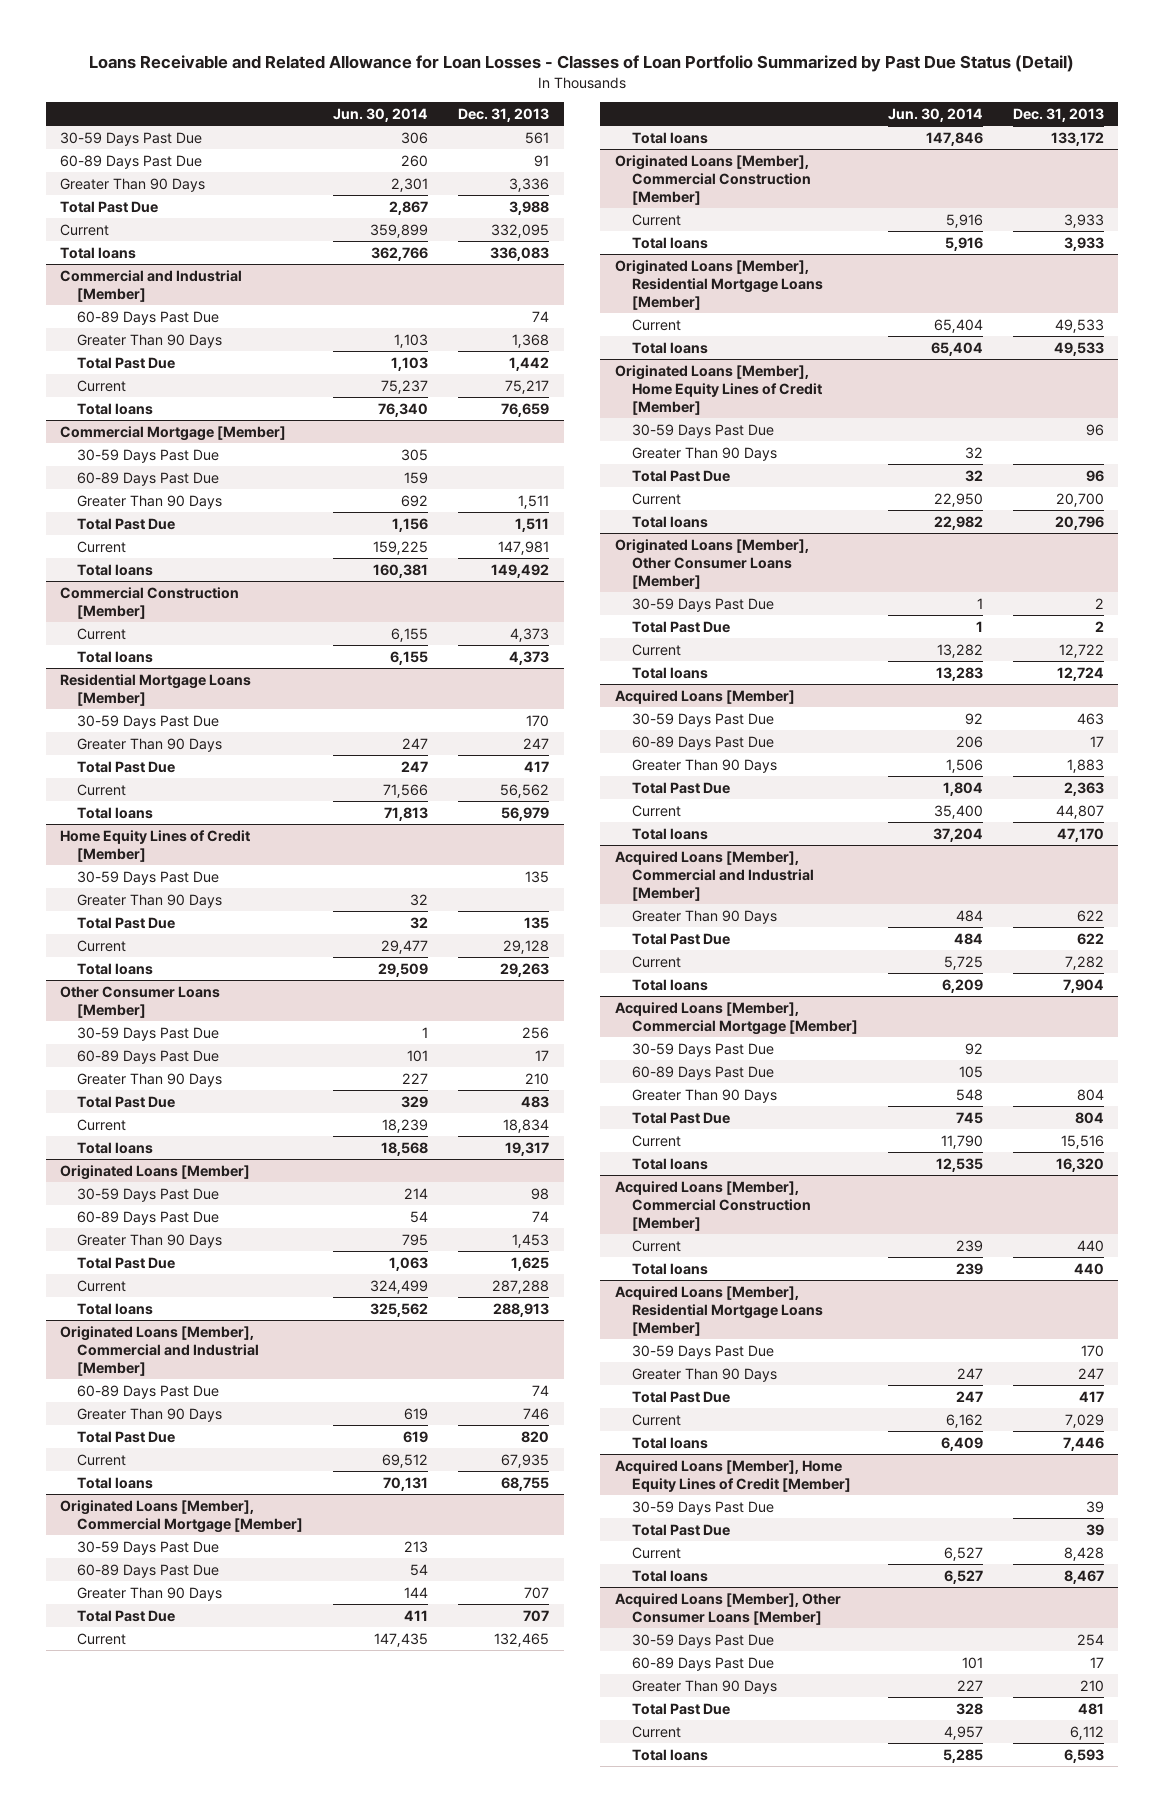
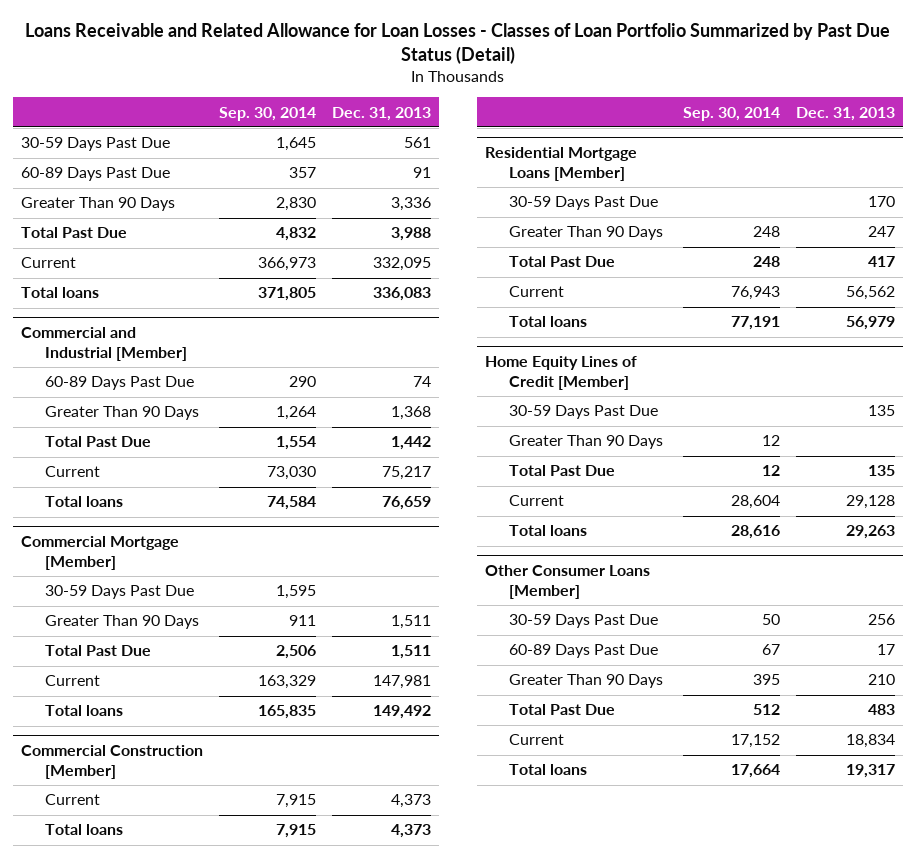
[333,108,429,123] Jun. 30, 2014 -> none
none -> [218,106,316,121] Sep. 30, 2014
[77,471,220,486] 60-89 Days Past Due -> none
[60,1164,251,1180] Originated Loans [Member] -> none
[77,1187,220,1202] 30-59 Days Past Due -> none
[77,1210,220,1225] 60-89 Days Past Due -> none
[77,1233,223,1248] Greater Than 90 Days -> none
[77,1256,176,1269] Total Past Due -> none
[77,1279,127,1292] Current -> none
[77,1302,154,1315] Total loans -> none
[60,1325,260,1376] Originated Loans [Member], Commercial and Industrial [Member] -> none
[77,1384,220,1399] 60-89 Days Past Due -> none
[77,1407,223,1422] Greater Than 90 Days -> none
[77,1430,176,1443] Total Past Due -> none
[77,1453,127,1466] Current -> none
[77,1476,154,1489] Total loans -> none
[60,1499,304,1533] Originated Loans [Member], Commercial Mortgage [Member] -> none
[77,1540,220,1555] 30-59 Days Past Due -> none
[77,1563,220,1578] 60-89 Days Past Due -> none
[77,1586,223,1601] Greater Than 90 Days -> none
[77,1609,176,1622] Total Past Due -> none
[77,1632,127,1645] Current -> none
[632,131,709,144] Total loans -> none
[615,154,812,205] Originated Loans [Member], Commercial Construction [Member] -> none
[632,213,682,226] Current -> none
[632,236,709,249] Total loans -> none
[615,259,824,310] Originated Loans [Member], Residential Mortgage Loans [Member] -> none
[632,318,682,331] Current -> none
[632,341,709,354] Total loans -> none
[615,364,823,415] Originated Loans [Member], Home Equity Lines of Credit [Member] -> none
[632,423,775,438] 30-59 Days Past Due -> none
[632,446,778,461] Greater Than 90 Days -> none
[632,469,731,482] Total Past Due -> none
[632,492,682,505] Current -> none
[632,515,709,528] Total loans -> none
[615,538,810,589] Originated Loans [Member], Other Consumer Loans [Member] -> none
[632,597,775,612] 30-59 Days Past Due -> none
[632,620,731,633] Total Past Due -> none
[632,643,682,656] Current -> none
[632,666,709,679] Total loans -> none
[615,689,796,704] Acquired Loans [Member] -> none
[632,712,775,727] 30-59 Days Past Due -> none
[632,735,775,750] 60-89 Days Past Due -> none
[632,758,778,773] Greater Than 90 Days -> none
[632,781,731,794] Total Past Due -> none
[632,804,682,817] Current -> none
[632,827,709,840] Total loans -> none
[615,850,815,901] Acquired Loans [Member], Commercial and Industrial [Member] -> none
[632,909,778,924] Greater Than 90 Days -> none
[632,932,731,945] Total Past Due -> none
[632,955,682,968] Current -> none
[632,978,709,991] Total loans -> none
[615,1001,859,1035] Acquired Loans [Member], Commercial Mortgage [Member] -> none
[632,1042,775,1057] 30-59 Days Past Due -> none
[632,1065,775,1080] 60-89 Days Past Due -> none
[632,1088,778,1103] Greater Than 90 Days -> none
[632,1111,731,1124] Total Past Due -> none
[632,1134,682,1147] Current -> none
[632,1157,709,1170] Total loans -> none
[615,1180,812,1231] Acquired Loans [Member], Commercial Construction [Member] -> none
[632,1239,682,1252] Current -> none
[632,1262,709,1275] Total loans -> none
[615,1285,824,1336] Acquired Loans [Member], Residential Mortgage Loans [Member] -> none
[632,1344,775,1359] 30-59 Days Past Due -> none
[632,1367,778,1382] Greater Than 90 Days -> none
[632,1390,731,1403] Total Past Due -> none
[632,1413,682,1426] Current -> none
[632,1436,709,1449] Total loans -> none
[615,1459,852,1492] Acquired Loans [Member], Home Equity Lines of Credit [Member] -> none
[632,1500,775,1515] 30-59 Days Past Due -> none
[632,1523,731,1536] Total Past Due -> none
[632,1546,682,1559] Current -> none
[632,1569,709,1582] Total loans -> none
[615,1592,842,1625] Acquired Loans [Member], Other Consumer Loans [Member] -> none
[632,1633,775,1648] 30-59 Days Past Due -> none
[632,1656,775,1671] 60-89 Days Past Due -> none
[632,1679,778,1694] Greater Than 90 Days -> none
[632,1702,731,1715] Total Past Due -> none
[632,1725,682,1738] Current -> none
[632,1748,709,1761] Total loans -> none

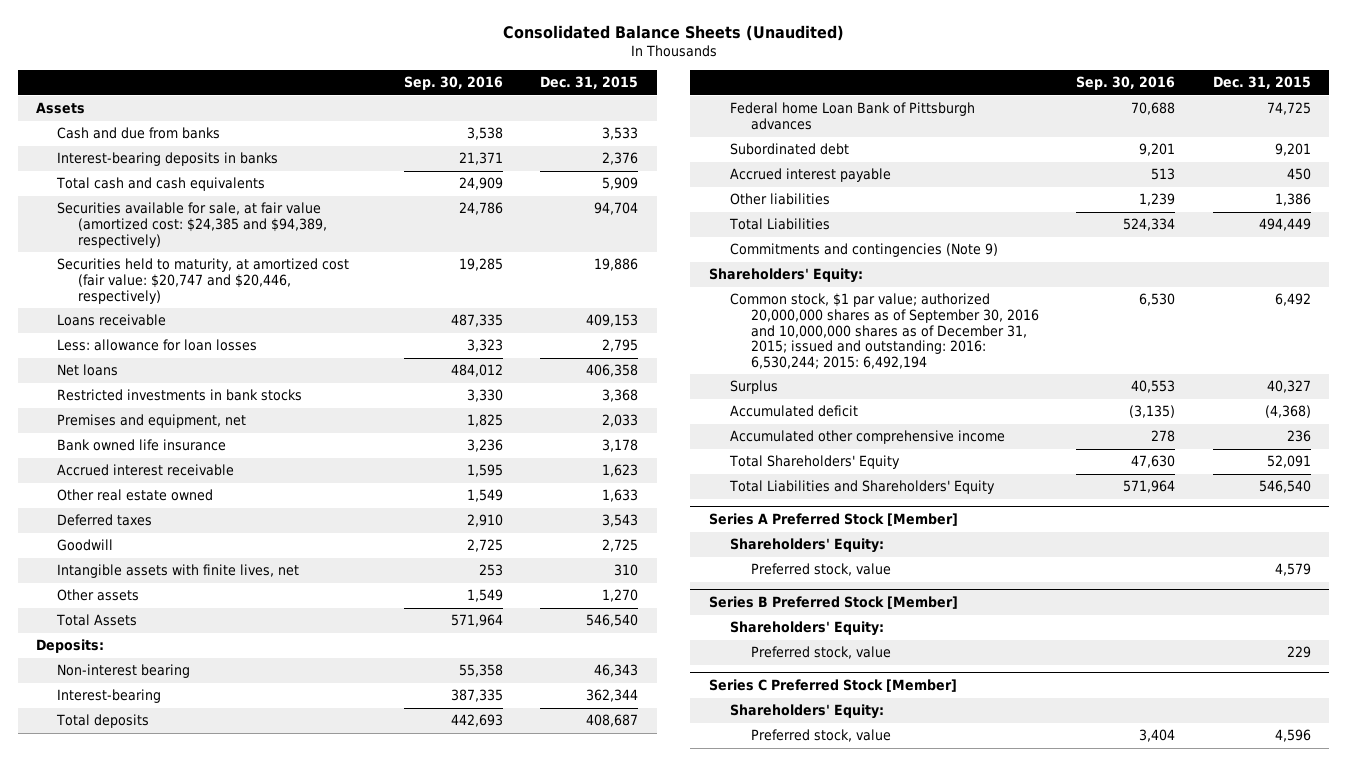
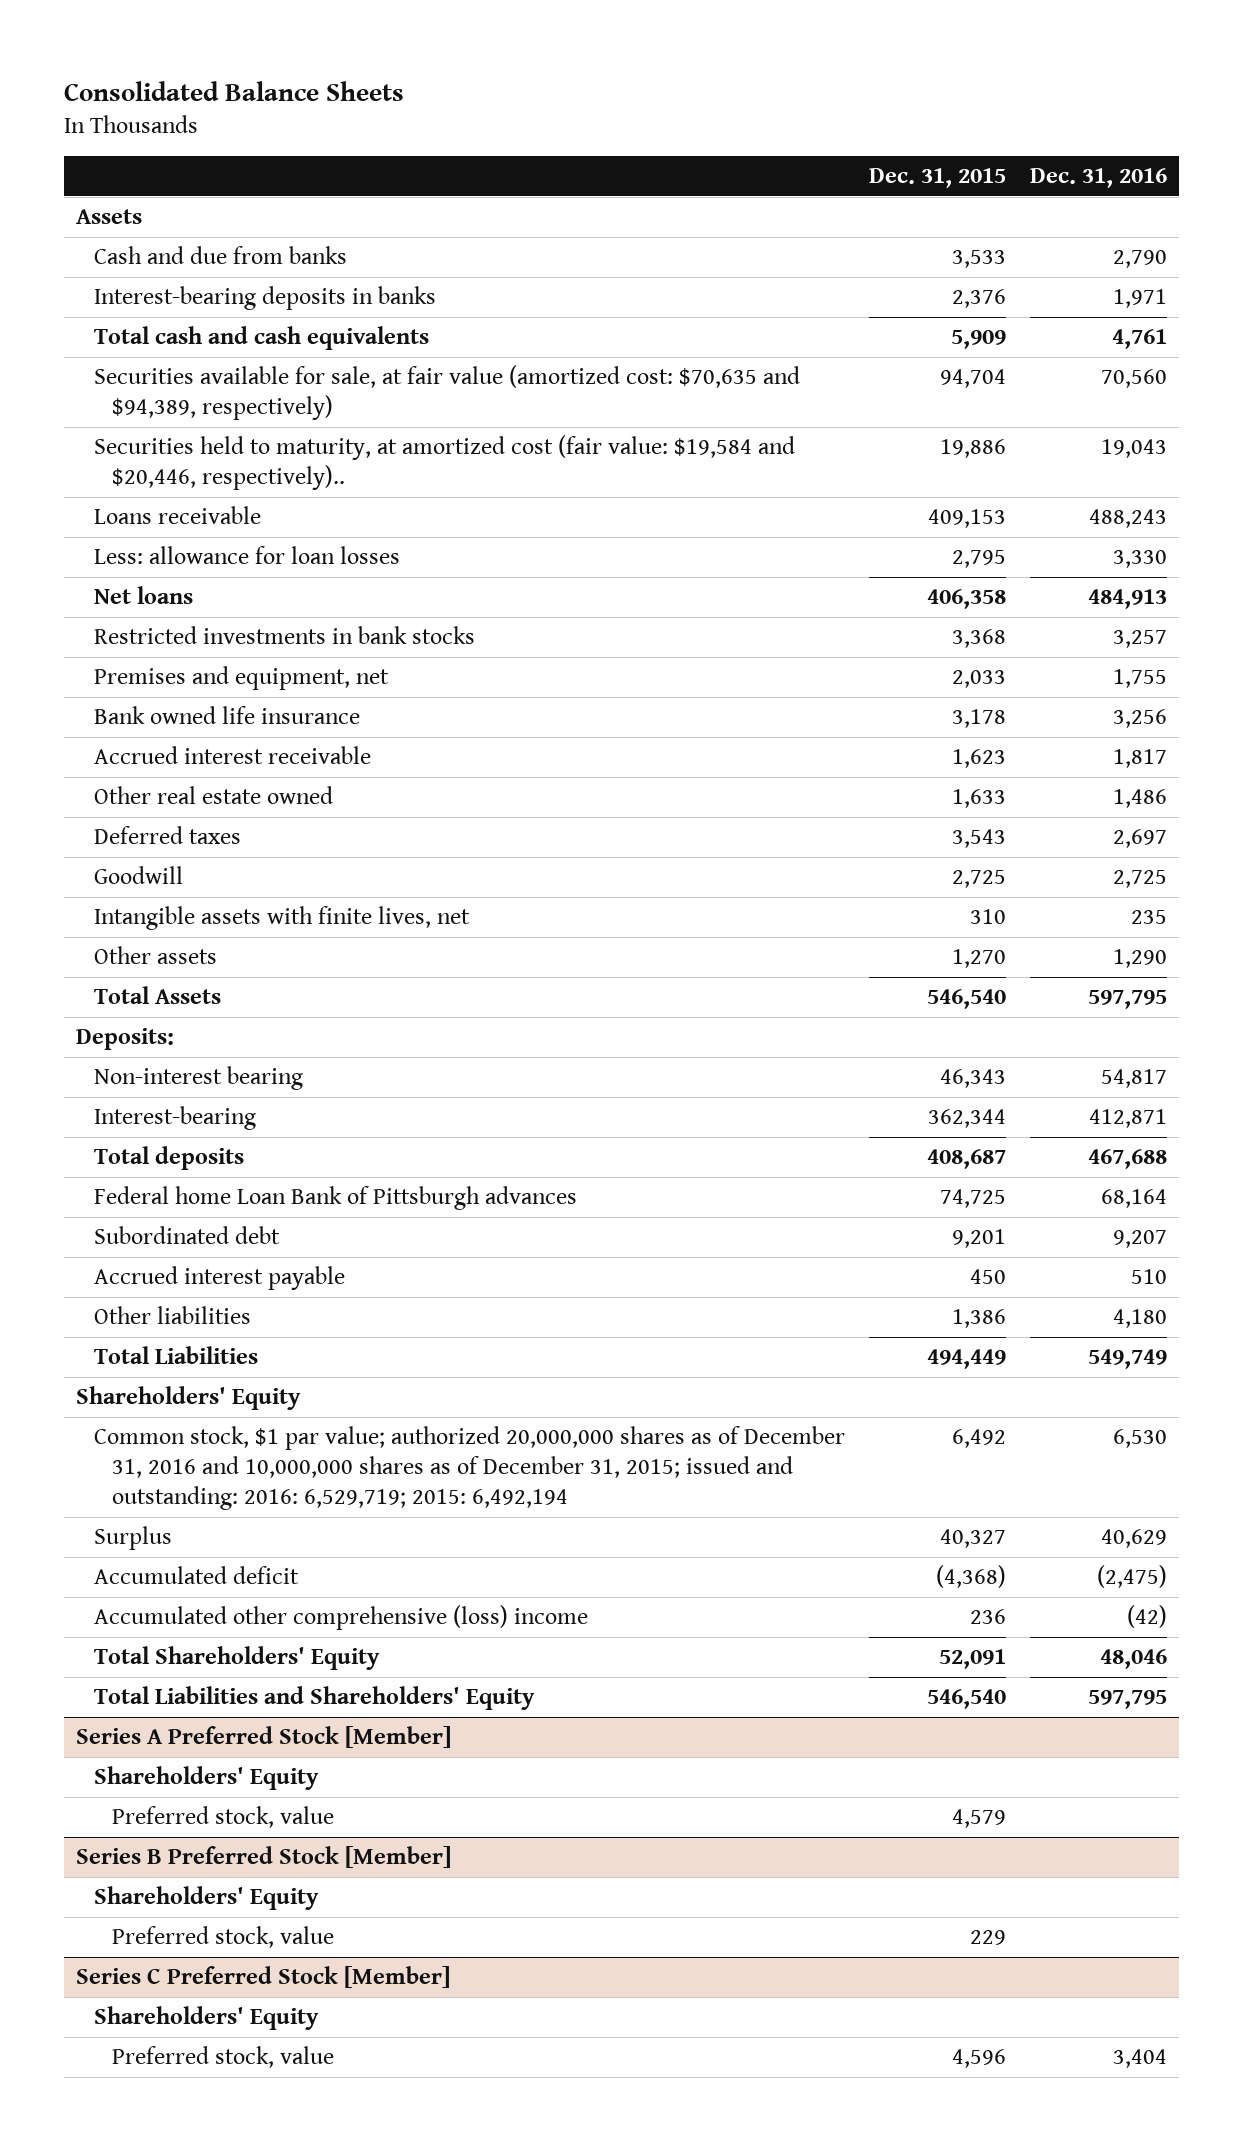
[502,25,844,42] Consolidated Balance Sheets (Unaudited) -> [64,80,405,101] Consolidated Balance Sheets
[403,76,503,91] Sep. 30, 2016 -> none
none -> [1030,168,1168,189] Dec. 31, 2016
[57,202,328,248] Securities available for sale, at fair value (amortized cost: $24,385 and $94,389, respectively) -> [94,365,801,421] Securities available for sale, at fair value (amortized cost: $70,635 and $94,389, respectively)
[57,258,350,304] Securities held to maturity, at amortized cost (fair value: $20,747 and $20,446, respectively) -> [94,435,796,491] Securities held to maturity, at amortized cost (fair value: $19,584 and $20,446, respectively)..
[729,243,998,258] Commitments and contingencies (Note 9) -> none
[708,268,863,284] Shareholders' Equity: -> [76,1386,302,1411] Shareholders' Equity
[729,293,1039,369] Common stock, $1 par value; authorized 20,000,000 shares as of September 30, 2016 and 10,000,000 shares as of December 31, 2015; issued and outstanding: 2016: 6,530,244; 2015: 6,492,194 -> [94,1426,846,1511] Common stock, $1 par value; authorized 20,000,000 shares as of December 31, 2016 and 10,000,000 shares as of December 31, 2015; issued and outstanding: 2016: 6,529,719; 2015: 6,492,194
[729,430,1005,445] Accumulated other comprehensive income -> [94,1605,589,1631] Accumulated other comprehensive (loss) income
[729,538,884,554] Shareholders' Equity: -> [94,1766,320,1791] Shareholders' Equity
[729,621,884,637] Shareholders' Equity: -> [94,1886,320,1911] Shareholders' Equity
[729,704,884,720] Shareholders' Equity: -> [94,2006,320,2031] Shareholders' Equity

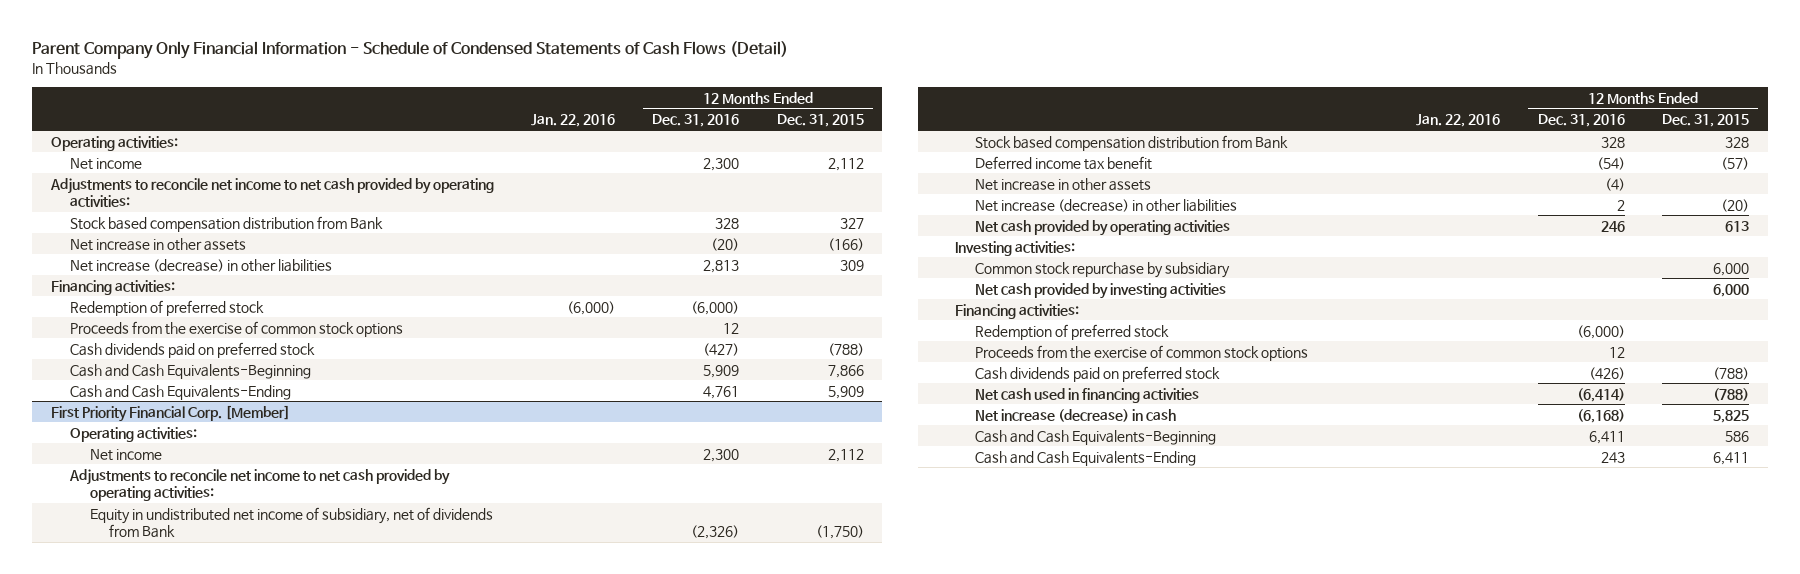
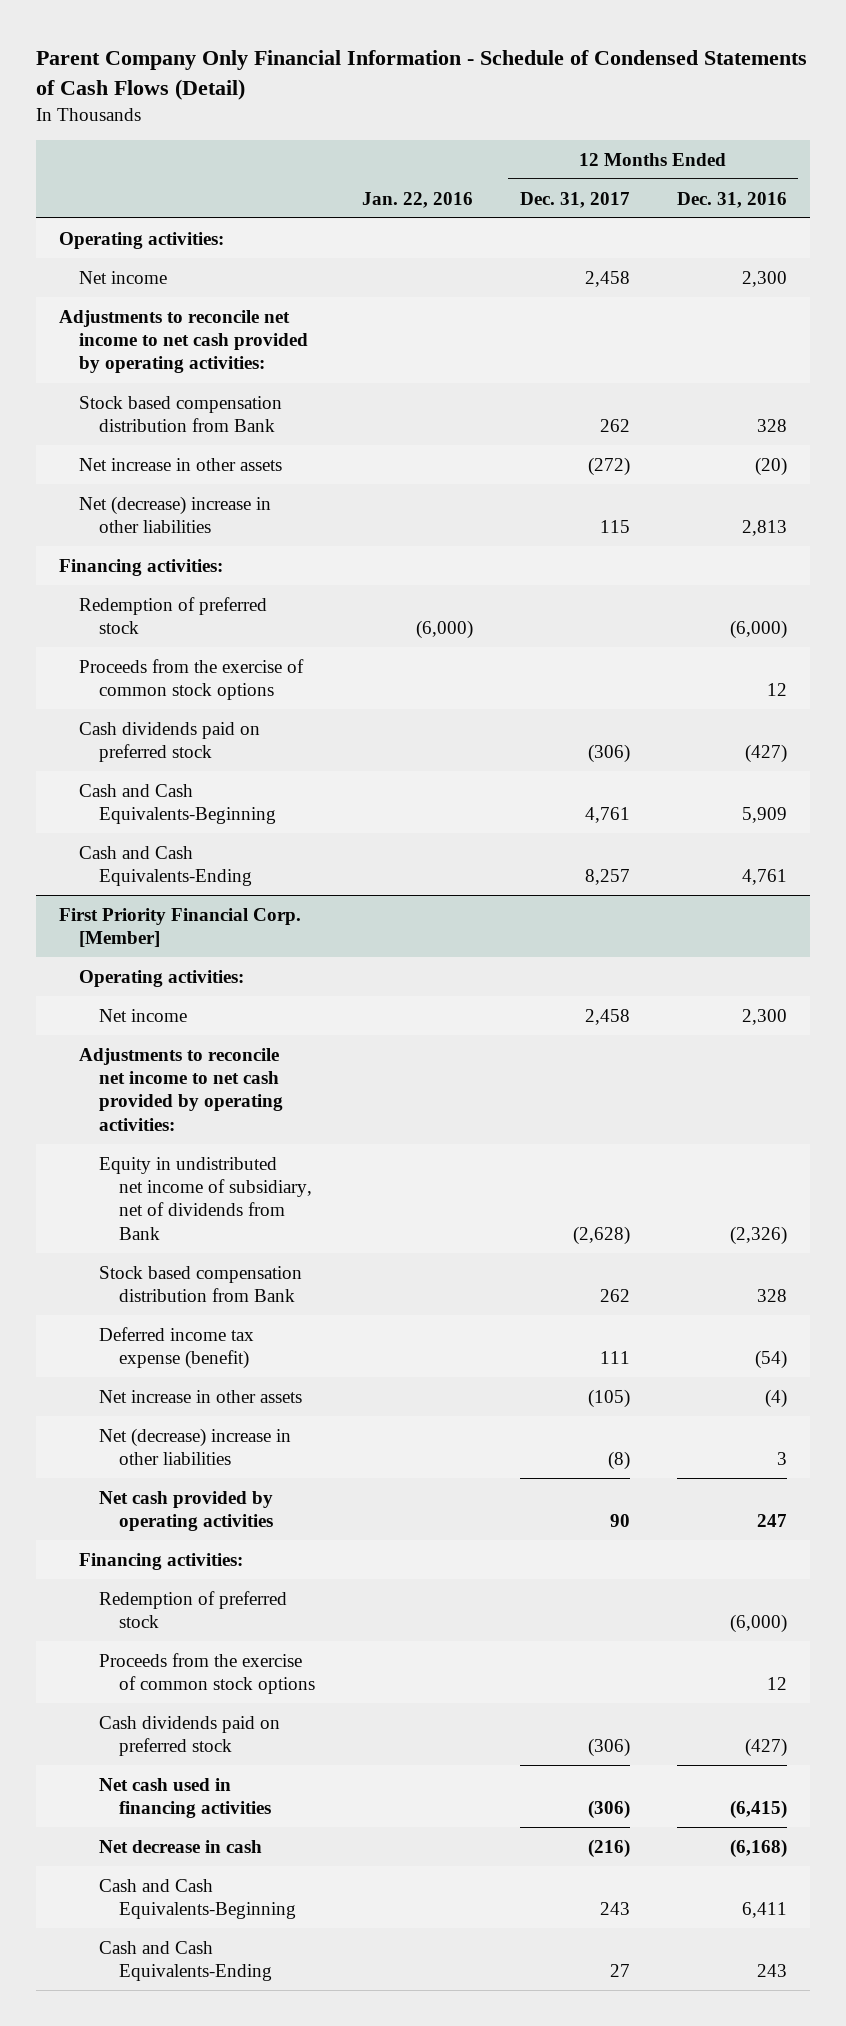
[776,114,864,128] Dec. 31, 2015 -> none
none -> [519,191,630,208] Dec. 31, 2017
[70,258,333,272] Net increase (decrease) in other liabilities -> [79,495,272,534] Net (decrease) increase in other liabilities
[974,155,1152,170] Deferred income tax benefit -> [99,1326,255,1370] Deferred income tax expense (benefit)
[955,240,1076,256] Investing activities: -> none
[974,261,1230,278] Common stock repurchase by subsidiary -> none
[974,282,1226,299] Net cash provided by investing activities -> none
[974,198,1237,212] Net increase (decrease) in other liabilities -> [99,1427,292,1466] Net (decrease) increase in other liabilities
[1616,199,1625,211] 2 -> [776,1452,787,1466] 3
[1600,220,1625,232] 246 -> [756,1514,787,1528] 247
[1588,366,1625,380] (426) -> [744,1738,787,1758] (427)
[1576,387,1625,402] (6,414) -> [729,1800,787,1820] (6,415)
[974,408,1176,422] Net increase (decrease) in cash -> [99,1839,263,1853] Net decrease in cash

